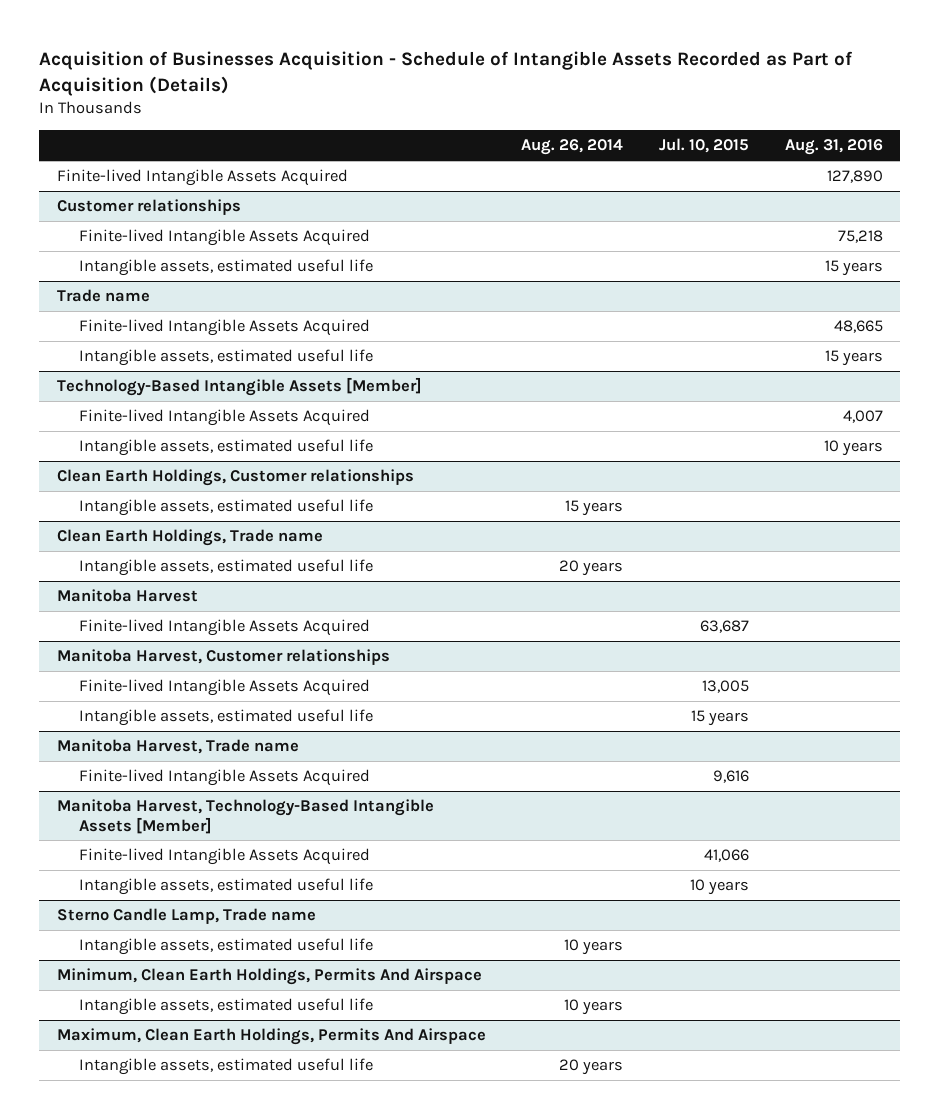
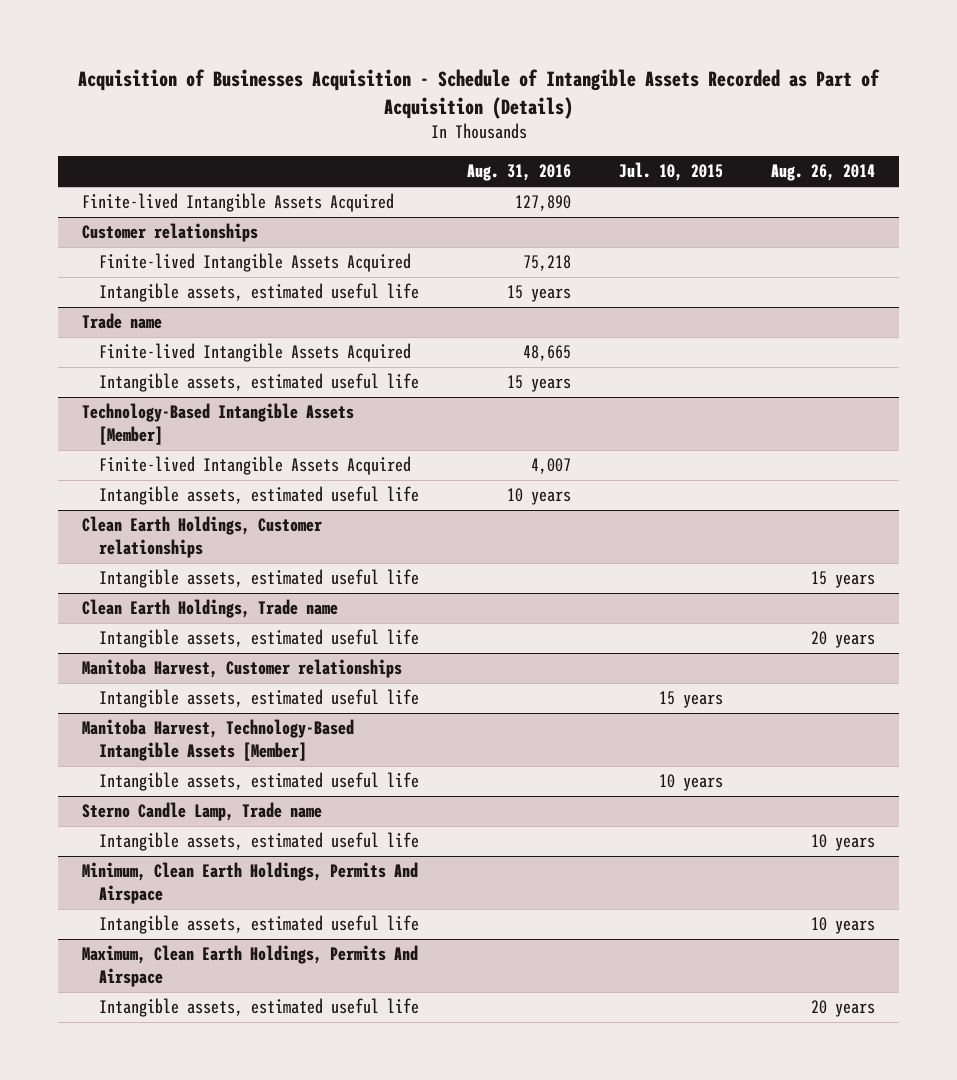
[56,589,198,603] Manitoba Harvest -> none
[78,619,370,637] Finite-lived Intangible Assets Acquired -> none
[78,679,370,697] Finite-lived Intangible Assets Acquired -> none
[56,739,299,755] Manitoba Harvest, Trade name -> none
[78,769,370,787] Finite-lived Intangible Assets Acquired -> none
[78,848,370,866] Finite-lived Intangible Assets Acquired -> none

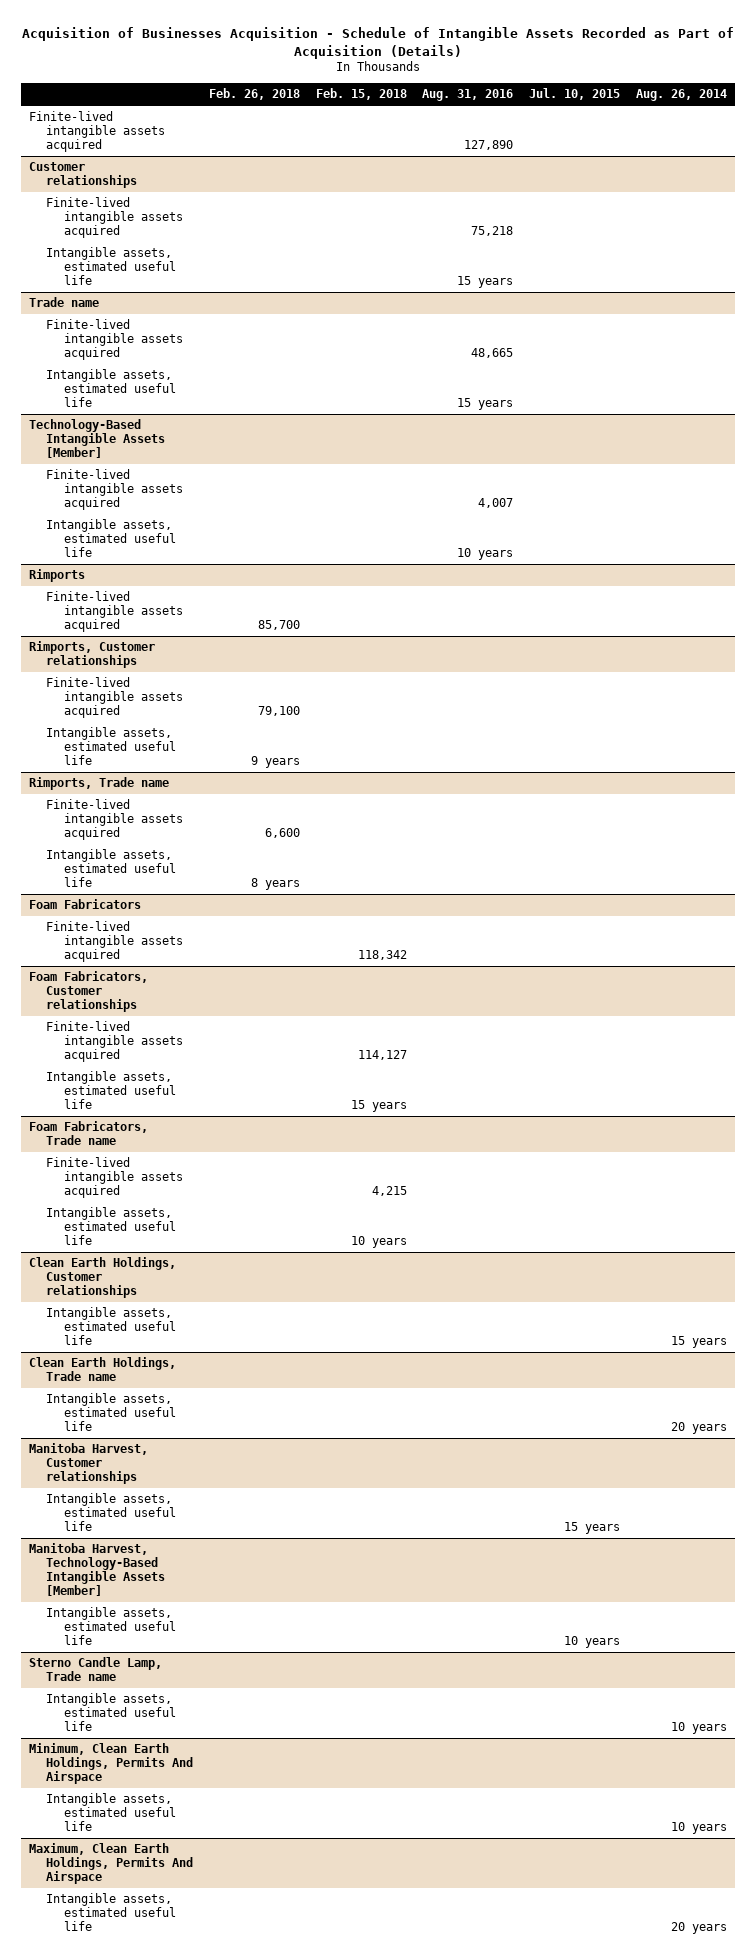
none -> [208,88,300,101] Feb. 26, 2018
none -> [315,88,407,101] Feb. 15, 2018
[82,193,395,213] Finite-lived Intangible Assets Acquired -> [28,111,166,152] Finite-lived intangible assets acquired
[98,253,411,273] Finite-lived Intangible Assets Acquired -> [46,197,183,238] Finite-lived intangible assets acquired
[98,343,411,363] Finite-lived Intangible Assets Acquired -> [46,319,183,360] Finite-lived intangible assets acquired
[98,456,411,476] Finite-lived Intangible Assets Acquired -> [46,469,183,510] Finite-lived intangible assets acquired
none -> [28,569,85,583] Rimports
none -> [46,591,183,632] Finite-lived intangible assets acquired
none -> [28,641,155,669] Rimports, Customer relationships
none -> [46,677,183,718] Finite-lived intangible assets acquired
none -> [46,727,176,765] Intangible assets, estimated useful life
none -> [28,777,169,791] Rimports, Trade name
none -> [46,799,183,840] Finite-lived intangible assets acquired
none -> [46,849,176,887] Intangible assets, estimated useful life
none -> [28,899,141,910] Foam Fabricators
none -> [46,921,183,962] Finite-lived intangible assets acquired
none -> [28,971,148,1012] Foam Fabricators, Customer relationships
none -> [46,1021,183,1062] Finite-lived intangible assets acquired
none -> [46,1071,176,1109] Intangible assets, estimated useful life
none -> [28,1121,148,1146] Foam Fabricators, Trade name
none -> [46,1157,183,1198] Finite-lived intangible assets acquired
none -> [46,1207,176,1245] Intangible assets, estimated useful life

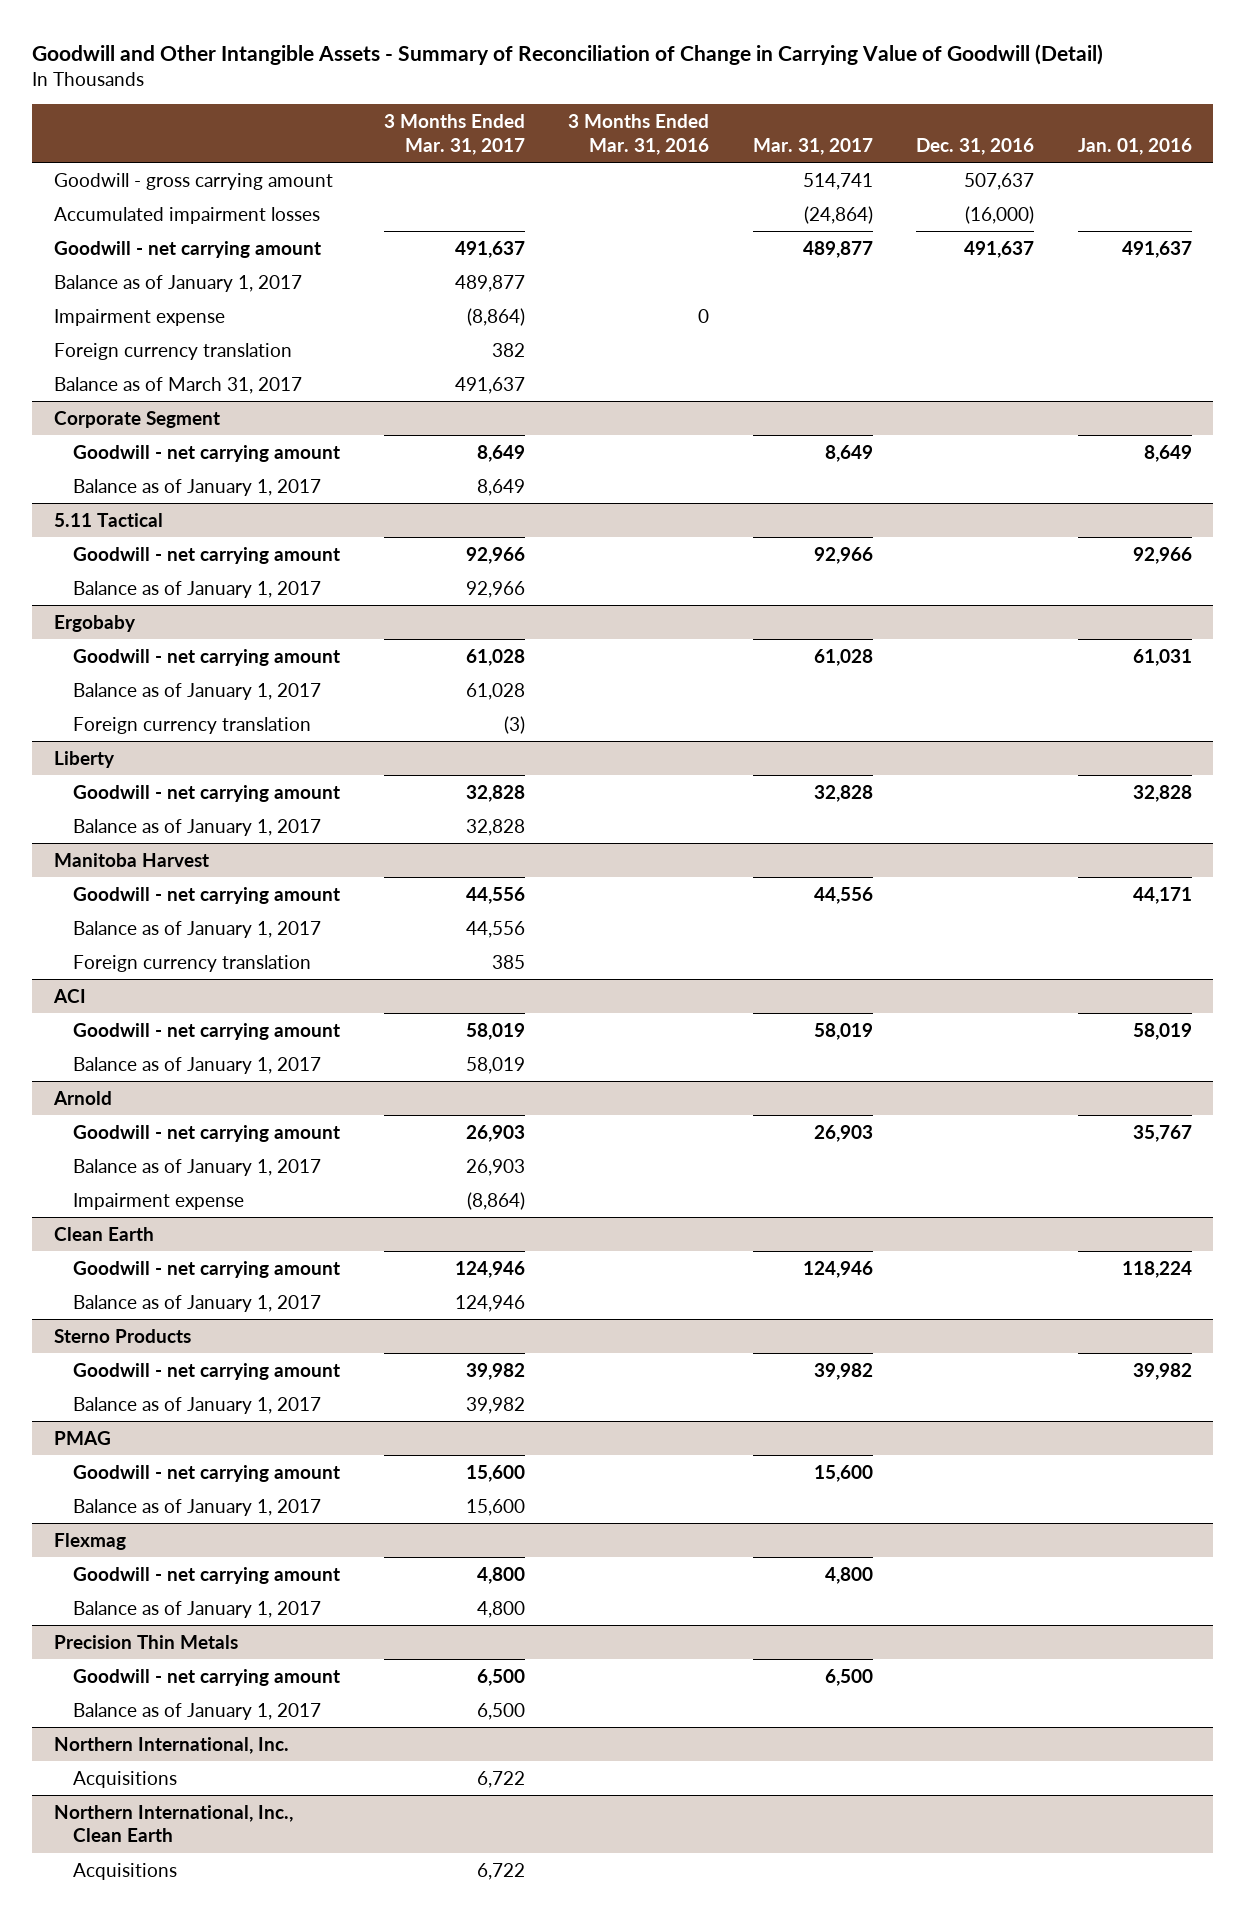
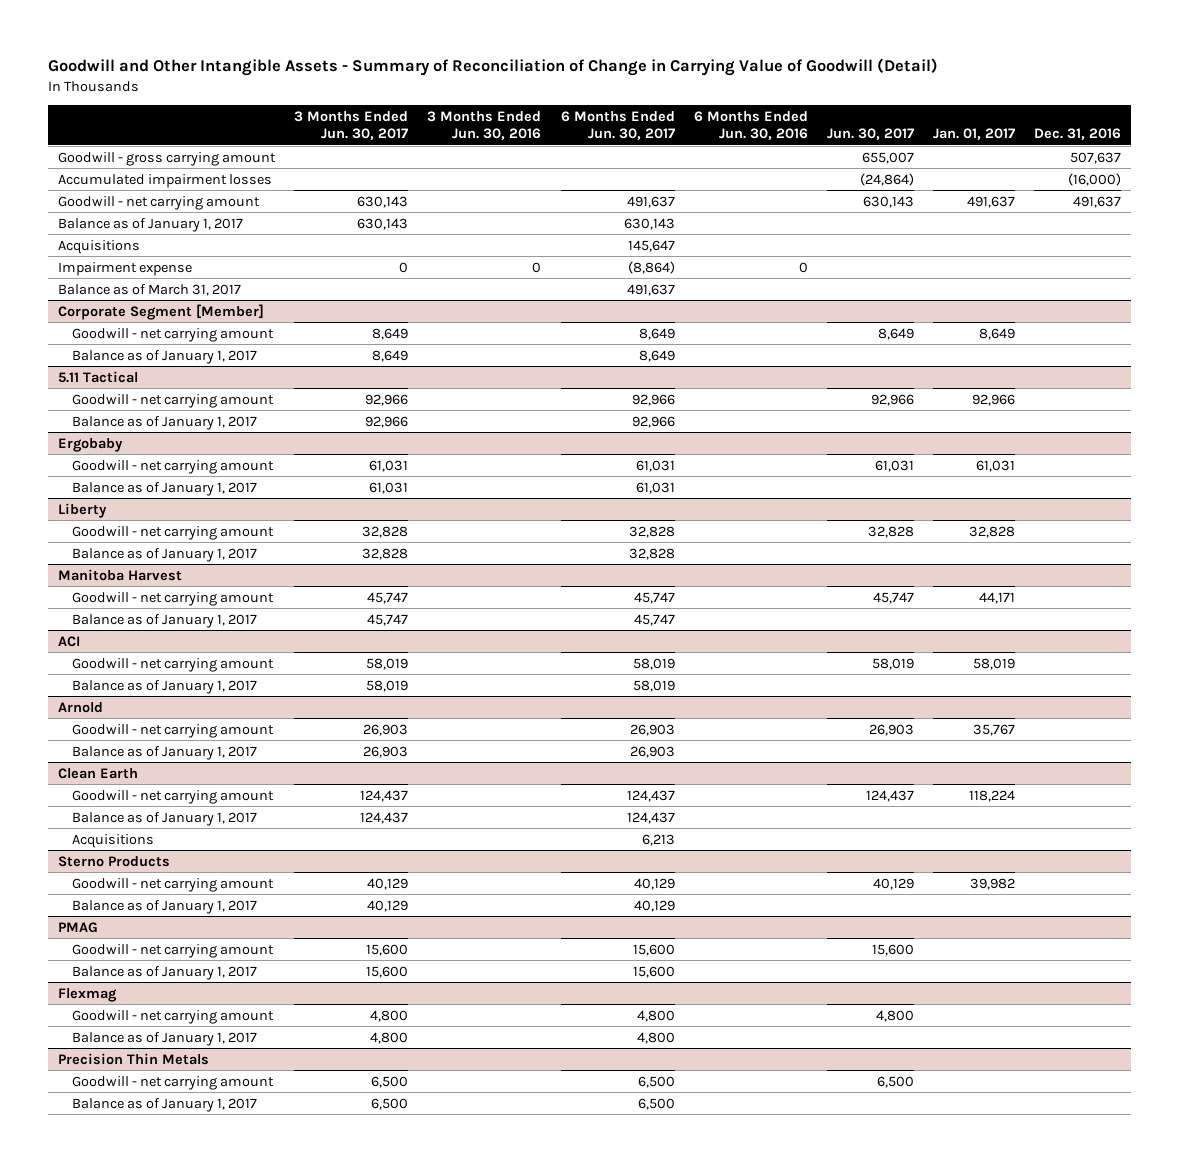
[383,113,525,155] 3 Months Ended Mar. 31, 2017 -> none
[568,113,710,155] 3 Months Ended Mar. 31, 2016 -> none
[752,137,873,155] Mar. 31, 2017 -> none
[1077,137,1192,155] Jan. 01, 2016 -> none
none -> [294,110,409,141] 3 Months Ended Jun. 30, 2017
none -> [427,110,542,141] 3 Months Ended Jun. 30, 2016
none -> [560,110,675,141] 6 Months Ended Jun. 30, 2017
none -> [693,110,808,141] 6 Months Ended Jun. 30, 2016
none -> [827,128,915,141] Jun. 30, 2017
none -> [933,128,1016,141] Jan. 01, 2017
none -> [57,239,140,254] Acquisitions
[54,342,293,360] Foreign currency translation -> none
[54,410,221,428] Corporate Segment -> [57,303,264,320] Corporate Segment [Member]
[73,716,312,734] Foreign currency translation -> none
[73,954,312,972] Foreign currency translation -> none
[73,1192,245,1210] Impairment expense -> none
none -> [72,833,155,848] Acquisitions
[54,1736,290,1754] Northern International, Inc. -> none
[73,1770,178,1788] Acquisitions -> none
[54,1804,294,1843] Northern International, Inc., Clean Earth -> none
[73,1862,178,1880] Acquisitions -> none

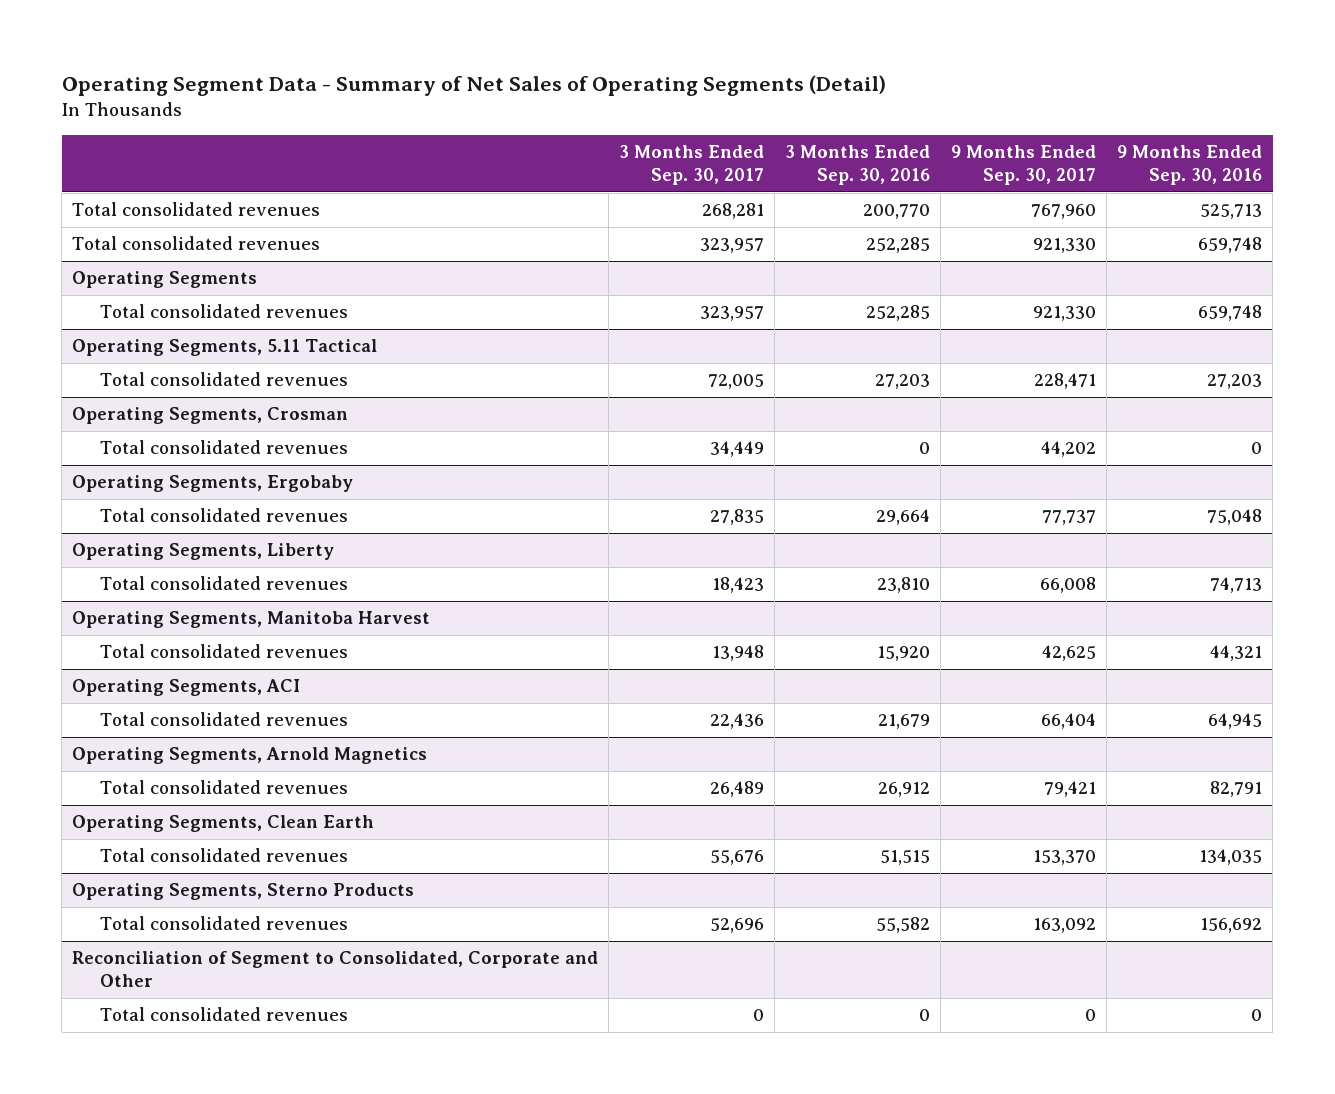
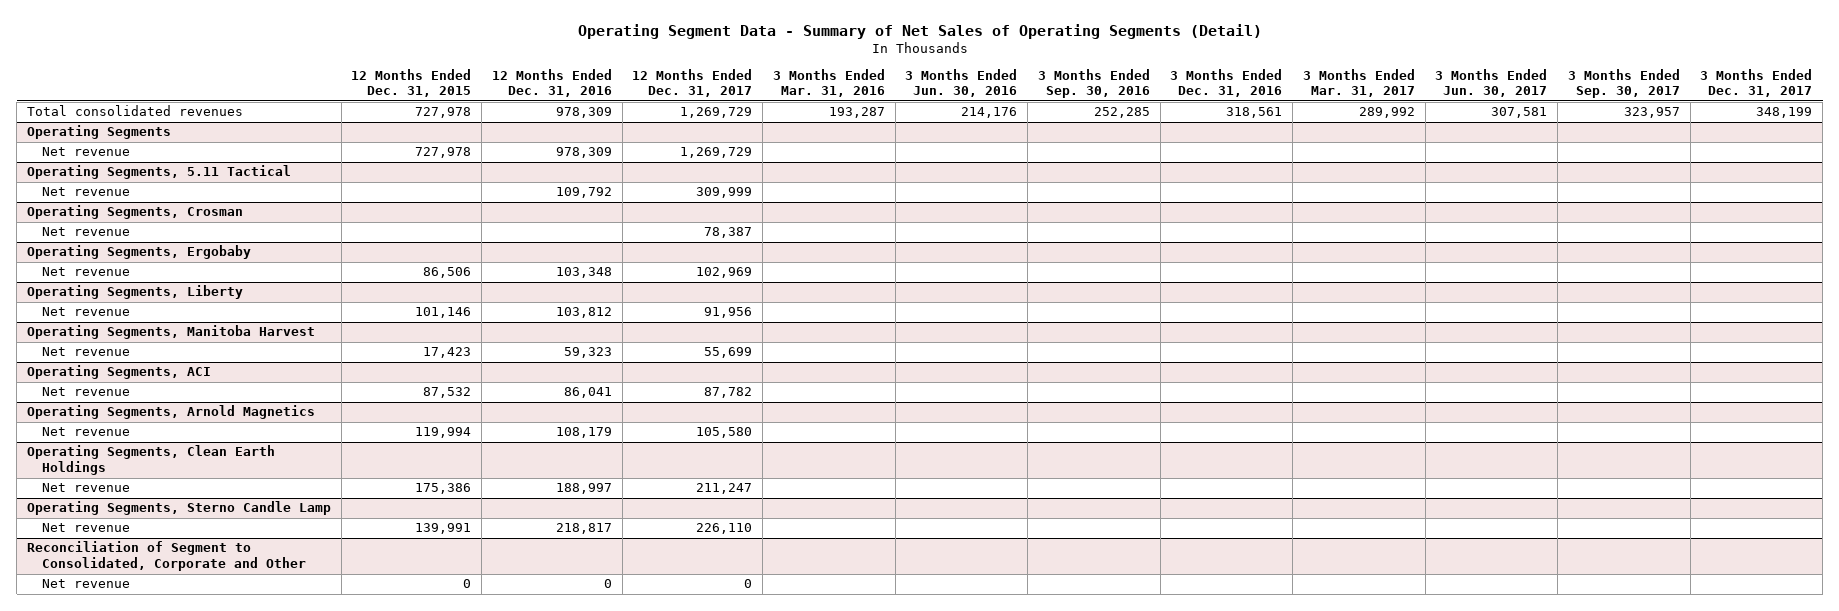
[951,145,1097,185] 9 Months Ended Sep. 30, 2017 -> none
[1117,145,1263,185] 9 Months Ended Sep. 30, 2016 -> none
none -> [351,68,472,98] 12 Months Ended Dec. 31, 2015
none -> [491,68,612,98] 12 Months Ended Dec. 31, 2016
none -> [632,68,753,98] 12 Months Ended Dec. 31, 2017
none -> [772,68,885,98] 3 Months Ended Mar. 31, 2016
none -> [905,68,1018,98] 3 Months Ended Jun. 30, 2016
none -> [1170,68,1283,98] 3 Months Ended Dec. 31, 2016
none -> [1302,68,1415,98] 3 Months Ended Mar. 31, 2017
none -> [1435,68,1548,98] 3 Months Ended Jun. 30, 2017
none -> [1700,68,1813,98] 3 Months Ended Dec. 31, 2017
[72,202,321,217] Total consolidated revenues -> none
[100,304,349,319] Total consolidated revenues -> none
none -> [42,147,131,157] Net revenue
[100,372,349,387] Total consolidated revenues -> none
none -> [42,187,131,197] Net revenue
[100,440,349,455] Total consolidated revenues -> none
none -> [42,227,131,237] Net revenue
[100,508,349,523] Total consolidated revenues -> none
none -> [42,267,131,277] Net revenue
[100,576,349,591] Total consolidated revenues -> none
none -> [42,307,131,317] Net revenue
[100,644,349,659] Total consolidated revenues -> none
none -> [42,347,131,357] Net revenue
[100,712,349,727] Total consolidated revenues -> none
none -> [42,387,131,397] Net revenue
[100,780,349,795] Total consolidated revenues -> none
[100,848,349,863] Total consolidated revenues -> none
[100,916,349,931] Total consolidated revenues -> none
none -> [42,427,131,437] Net revenue
[72,815,375,833] Operating Segments, Clean Earth -> [26,445,275,476] Operating Segments, Clean Earth Holdings
none -> [42,483,131,493] Net revenue
[72,883,415,901] Operating Segments, Sterno Products -> [26,501,331,516] Operating Segments, Sterno Candle Lamp
none -> [42,523,131,533] Net revenue
[100,1007,349,1022] Total consolidated revenues -> none
none -> [42,579,131,589] Net revenue

